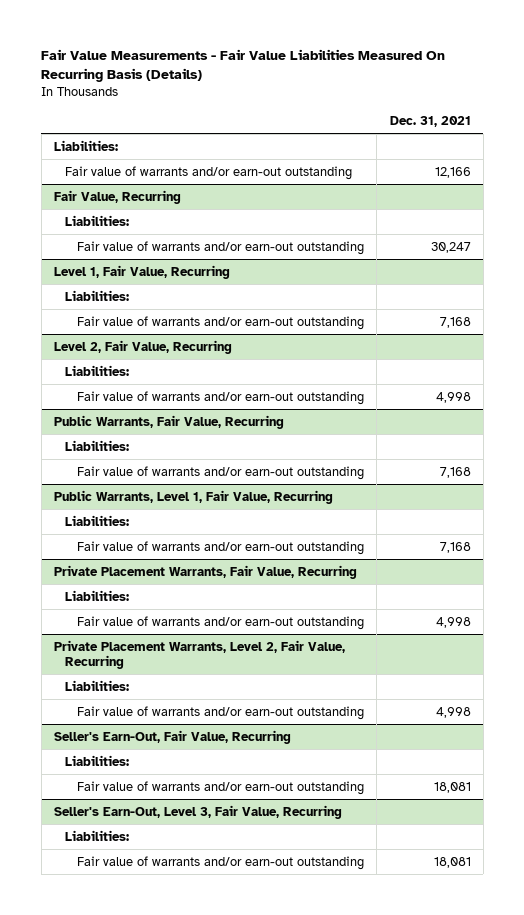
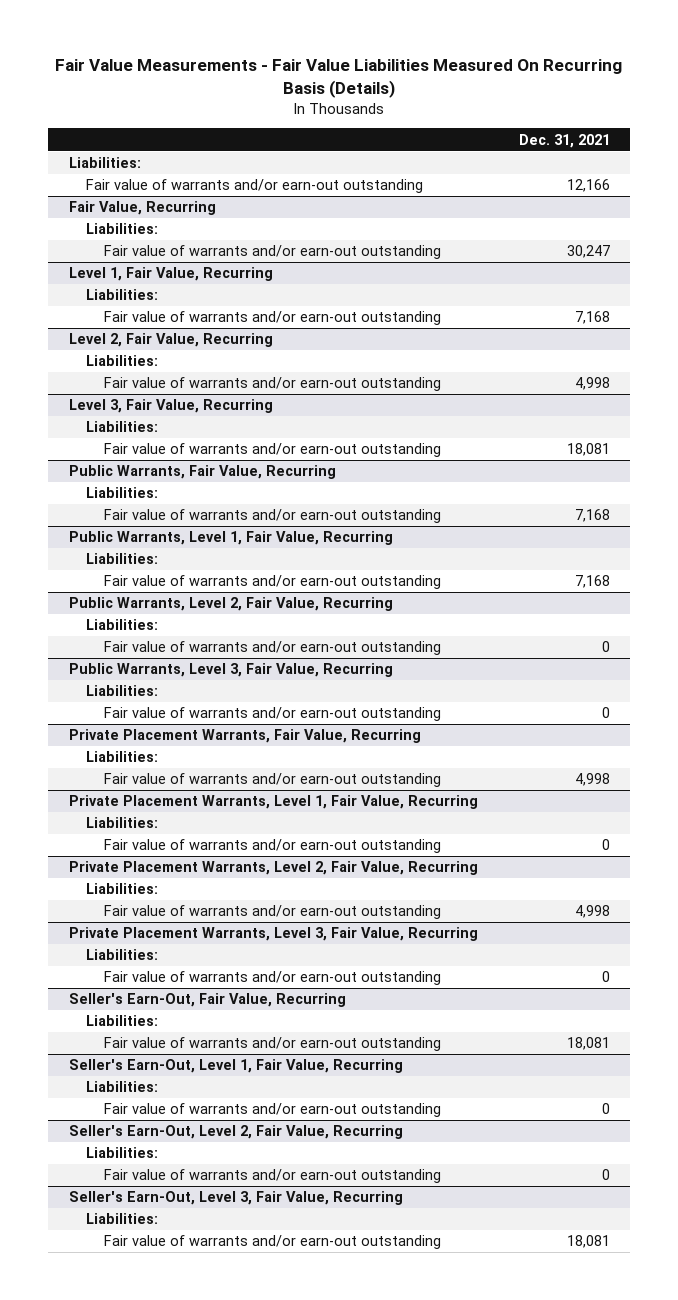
none -> [68,399,273,414] Level 3, Fair Value, Recurring
none -> [86,421,159,433] Liabilities:
none -> [104,443,442,458] Fair value of warrants and/or earn-out outstanding
none -> [68,597,393,612] Public Warrants, Level 2, Fair Value, Recurring
none -> [86,619,159,631] Liabilities:
none -> [104,641,442,656] Fair value of warrants and/or earn-out outstanding
none -> [68,663,393,678] Public Warrants, Level 3, Fair Value, Recurring
none -> [86,685,159,697] Liabilities:
none -> [104,707,442,722] Fair value of warrants and/or earn-out outstanding
none -> [68,795,478,810] Private Placement Warrants, Level 1, Fair Value, Recurring
none -> [86,817,159,829] Liabilities:
none -> [104,839,442,854] Fair value of warrants and/or earn-out outstanding
none -> [68,927,478,942] Private Placement Warrants, Level 3, Fair Value, Recurring
none -> [86,949,159,961] Liabilities:
none -> [104,971,442,986] Fair value of warrants and/or earn-out outstanding
none -> [68,1059,403,1074] Seller's Earn-Out, Level 1, Fair Value, Recurring
none -> [86,1081,159,1093] Liabilities:
none -> [104,1103,442,1118] Fair value of warrants and/or earn-out outstanding
none -> [68,1125,403,1140] Seller's Earn-Out, Level 2, Fair Value, Recurring
none -> [86,1147,159,1159] Liabilities:
none -> [104,1169,442,1184] Fair value of warrants and/or earn-out outstanding

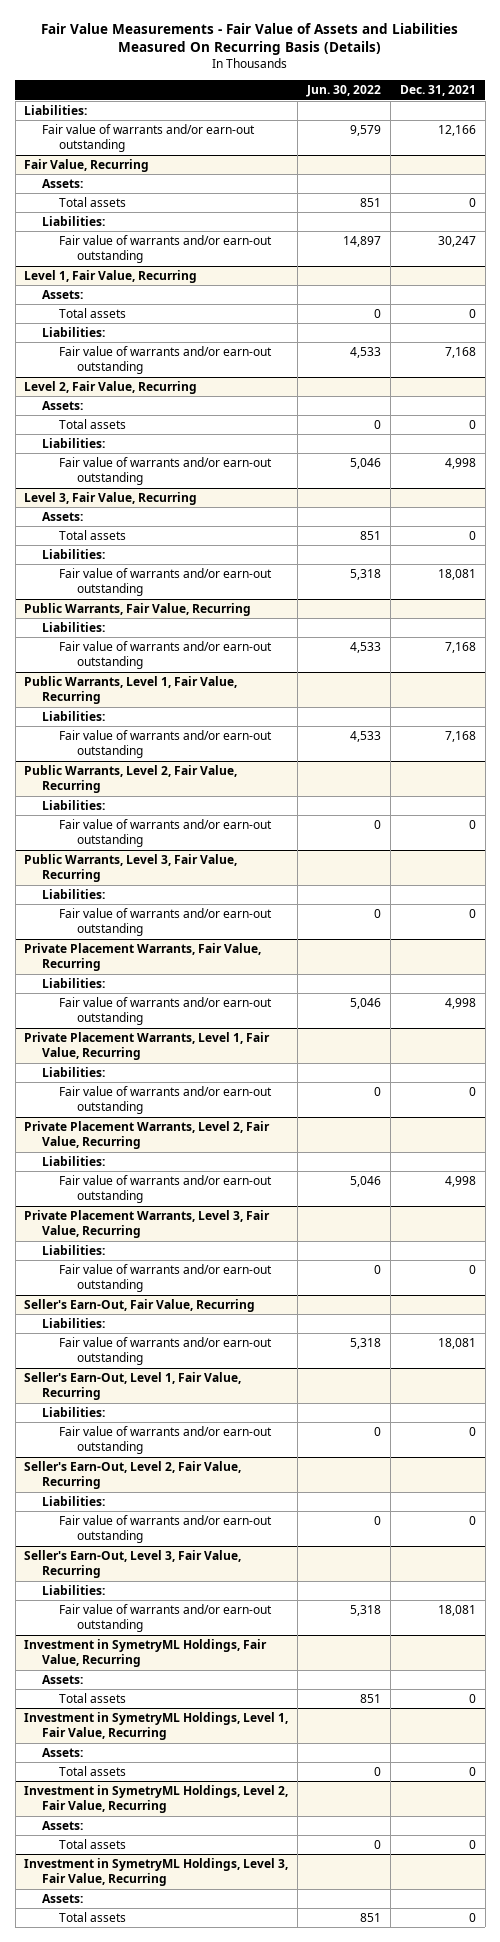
[55,58,623,98] Fair Value Measurements - Fair Value Liabilities Measured On Recurring Basis (Details) -> [41,22,459,56] Fair Value Measurements - Fair Value of Assets and Liabilities Measured On Recurring Basis (Details)
none -> [306,85,382,98] Jun. 30, 2022
none -> [41,178,83,188] Assets:
none -> [59,196,127,207] Total assets
none -> [41,289,83,299] Assets:
none -> [59,307,127,318] Total assets
none -> [41,400,83,410] Assets:
none -> [59,418,127,429] Total assets
none -> [41,511,83,521] Assets:
none -> [59,529,127,540] Total assets
none -> [24,1638,268,1668] Investment in SymetryML Holdings, Fair Value, Recurring
none -> [41,1674,83,1684] Assets:
none -> [59,1692,127,1703] Total assets
none -> [24,1711,289,1741] Investment in SymetryML Holdings, Level 1, Fair Value, Recurring
none -> [41,1747,83,1757] Assets:
none -> [59,1765,127,1776] Total assets
none -> [24,1784,289,1814] Investment in SymetryML Holdings, Level 2, Fair Value, Recurring
none -> [41,1820,83,1830] Assets:
none -> [59,1838,127,1849] Total assets
none -> [24,1857,289,1887] Investment in SymetryML Holdings, Level 3, Fair Value, Recurring
none -> [41,1893,83,1903] Assets:
none -> [59,1911,127,1922] Total assets

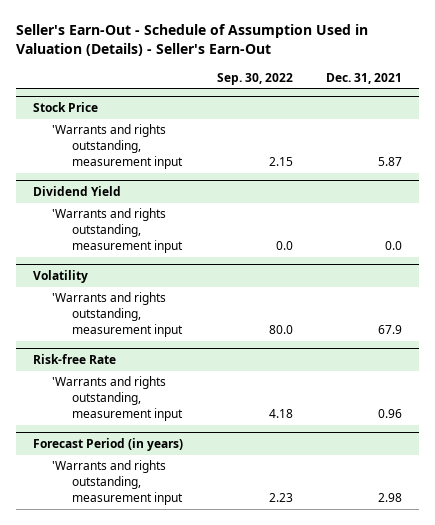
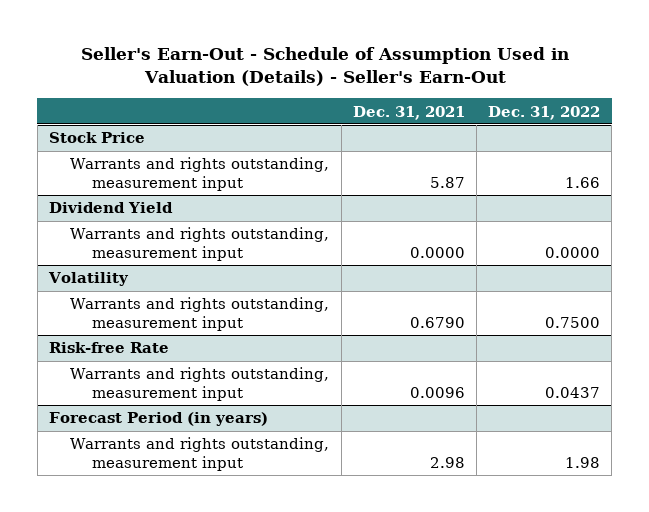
[216,72,293,85] Sep. 30, 2022 -> none
none -> [488,105,601,120] Dec. 31, 2022
[52,124,183,170] 'Warrants and rights outstanding, measurement input -> [70,157,330,192] Warrants and rights outstanding, measurement input
[52,208,183,254] 'Warrants and rights outstanding, measurement input -> [70,227,330,262] Warrants and rights outstanding, measurement input
[385,241,403,251] 0.0 -> [409,247,465,259] 0.0000
[52,292,183,338] 'Warrants and rights outstanding, measurement input -> [70,297,330,332] Warrants and rights outstanding, measurement input
[378,325,403,335] 67.9 -> [409,317,465,329] 0.6790
[52,376,183,422] 'Warrants and rights outstanding, measurement input -> [70,367,330,402] Warrants and rights outstanding, measurement input
[378,409,403,419] 0.96 -> [409,387,465,399] 0.0096
[52,460,183,506] 'Warrants and rights outstanding, measurement input -> [70,437,330,472] Warrants and rights outstanding, measurement input

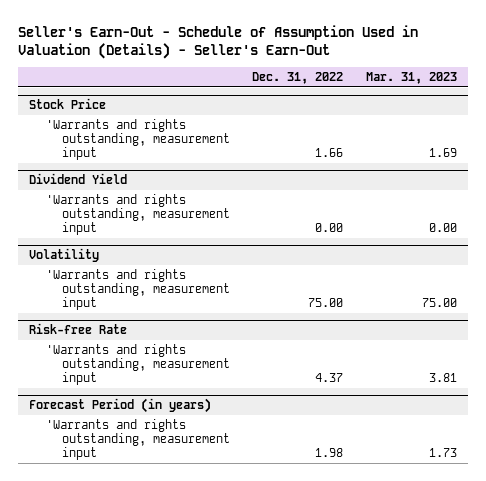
[352,105,465,120] Dec. 31, 2021 -> none
none -> [365,72,457,85] Mar. 31, 2023
[70,157,330,192] Warrants and rights outstanding, measurement input -> [45,118,230,160] 'Warrants and rights outstanding, measurement input
[70,227,330,262] Warrants and rights outstanding, measurement input -> [45,193,230,235] 'Warrants and rights outstanding, measurement input
[545,247,601,259] 0.0000 -> [315,222,344,232] 0.00
[70,297,330,332] Warrants and rights outstanding, measurement input -> [45,268,230,310] 'Warrants and rights outstanding, measurement input
[545,317,601,329] 0.7500 -> [308,297,344,307] 75.00
[70,367,330,402] Warrants and rights outstanding, measurement input -> [45,343,230,385] 'Warrants and rights outstanding, measurement input
[545,387,601,399] 0.0437 -> [315,372,344,382] 4.37
[70,437,330,472] Warrants and rights outstanding, measurement input -> [45,418,230,460] 'Warrants and rights outstanding, measurement input

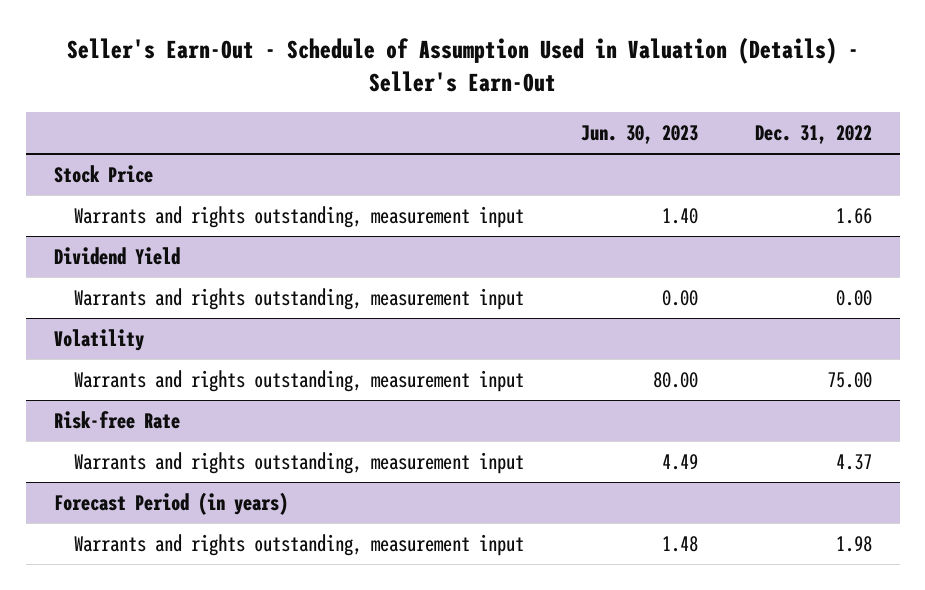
[365,72,457,85] Mar. 31, 2023 -> none
none -> [580,125,698,145] Jun. 30, 2023
[45,118,230,160] 'Warrants and rights outstanding, measurement input -> [73,205,524,228] Warrants and rights outstanding, measurement input
[45,193,230,235] 'Warrants and rights outstanding, measurement input -> [73,287,524,310] Warrants and rights outstanding, measurement input
[45,268,230,310] 'Warrants and rights outstanding, measurement input -> [73,369,524,392] Warrants and rights outstanding, measurement input
[45,343,230,385] 'Warrants and rights outstanding, measurement input -> [73,451,524,474] Warrants and rights outstanding, measurement input
[45,418,230,460] 'Warrants and rights outstanding, measurement input -> [73,533,524,556] Warrants and rights outstanding, measurement input

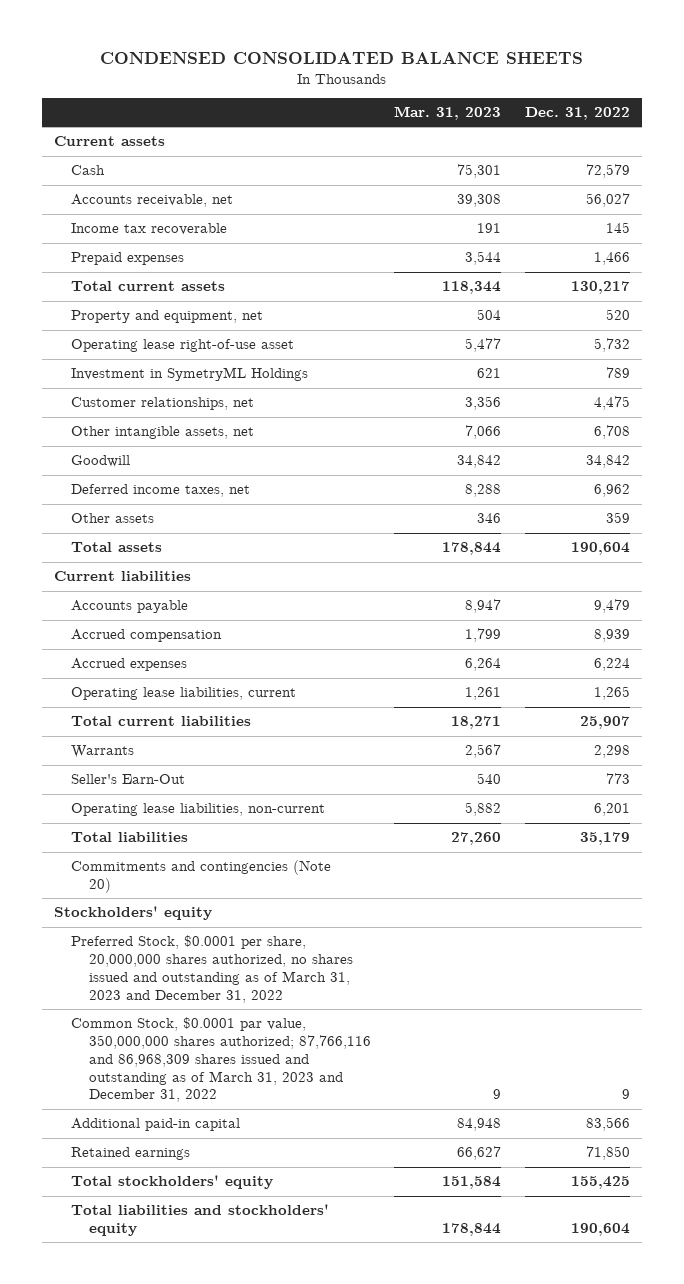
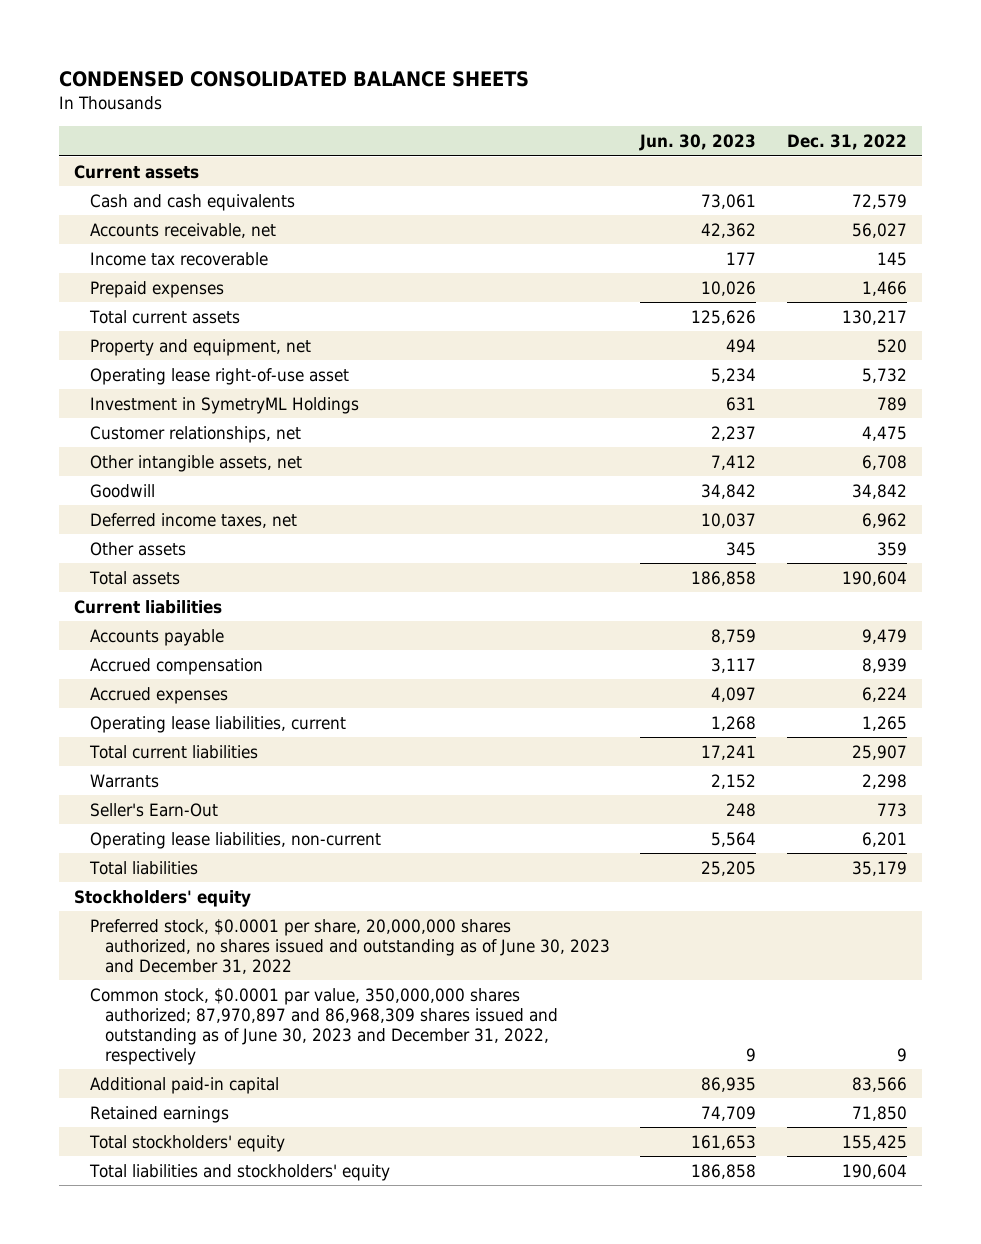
[394,106,502,121] Mar. 31, 2023 -> none
none -> [639,134,757,152] Jun. 30, 2023
[71,165,106,176] Cash -> [89,193,295,211] Cash and cash equivalents
[71,860,332,894] Commitments and contingencies (Note 20) -> none
[71,935,353,1003] Preferred Stock, $0.0001 per share, 20,000,000 shares authorized, no shares issued and outstanding as of March 31, 2023 and December 31, 2022 -> [89,918,610,974] Preferred stock, $0.0001 per share, 20,000,000 shares authorized, no shares issued and outstanding as of June 30, 2023 and December 31, 2022
[71,1017,371,1103] Common Stock, $0.0001 par value, 350,000,000 shares authorized; 87,766,116 and 86,968,309 shares issued and outstanding as of March 31, 2023 and December 31, 2022 -> [89,987,558,1065] Common stock, $0.0001 par value, 350,000,000 shares authorized; 87,970,897 and 86,968,309 shares issued and outstanding as of June 30, 2023 and December 31, 2022, respectively

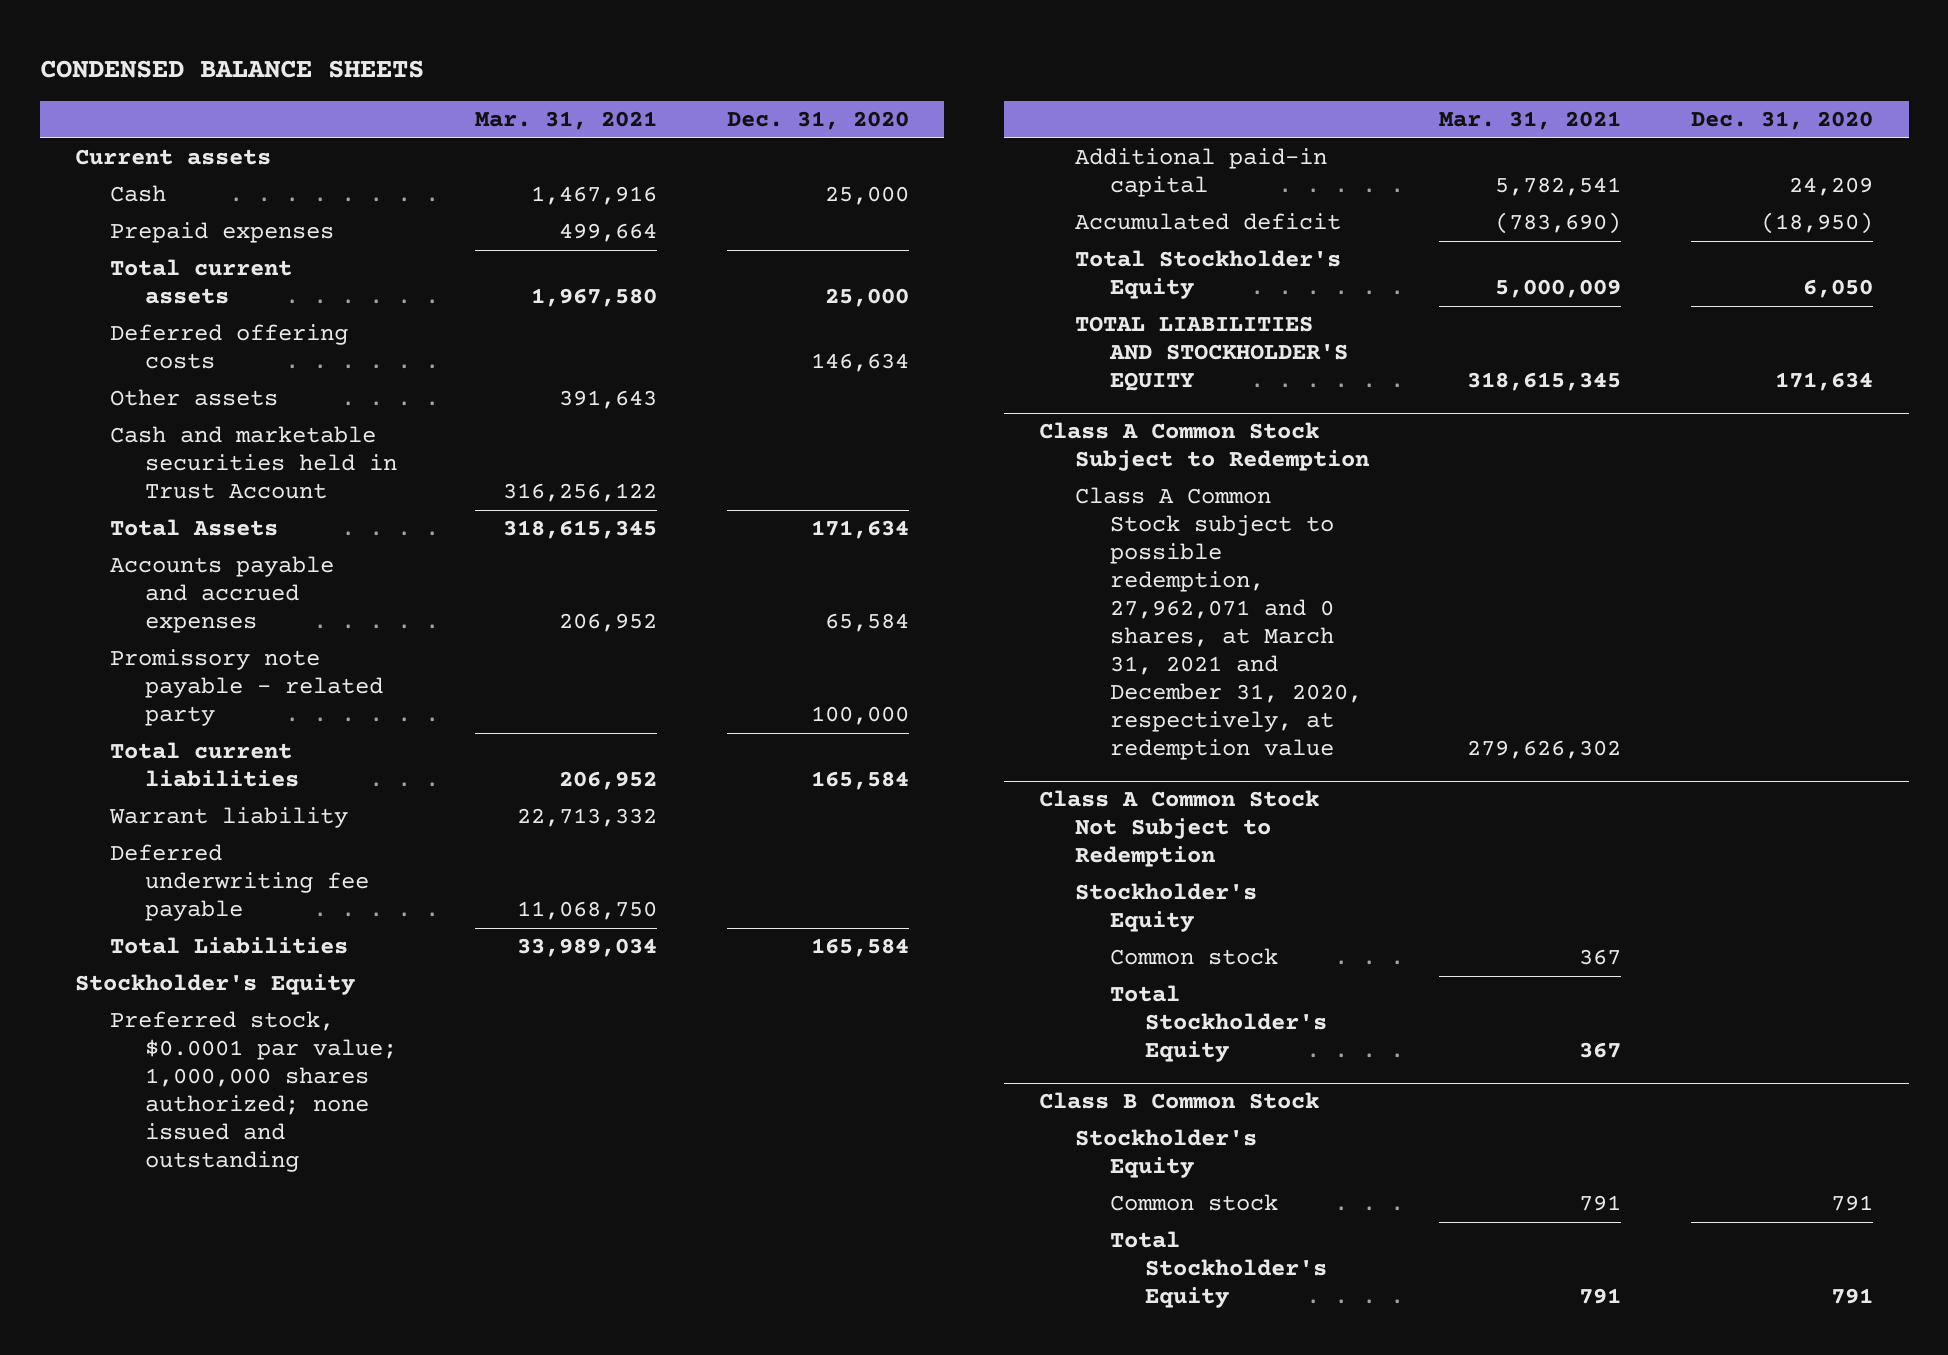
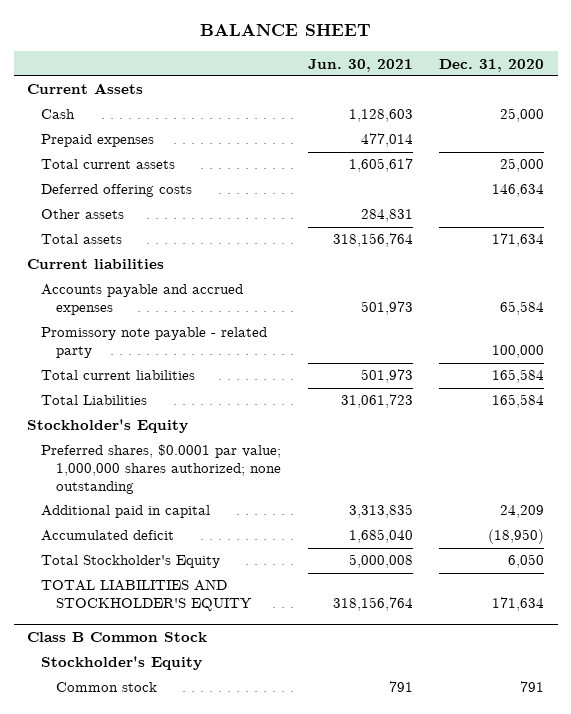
[39,60,424,79] CONDENSED BALANCE SHEETS -> [199,24,371,37] BALANCE SHEET
[474,111,657,131] Mar. 31, 2021 -> none
none -> [307,58,413,72] Jun. 30, 2021
[74,149,271,166] Current assets -> [26,83,143,95] Current Assets
[110,426,398,500] Cash and marketable securities held in Trust Account -> none
[110,519,279,537] Total Assets -> [41,234,123,245] Total assets
none -> [26,259,164,270] Current liabilities
[109,807,349,829] Warrant liability -> none
[110,844,370,922] Deferred underwriting fee payable -> none
[110,1011,398,1173] Preferred stock, $0.0001 par value; 1,000,000 shares authorized; none issued and outstanding -> [41,444,282,495] Preferred shares, $0.0001 par value; 1,000,000 shares authorized; none outstanding
[1074,148,1327,198] Additional paid-in capital -> [41,505,211,519] Additional paid in capital
[1039,422,1370,472] Class A Common Stock Subject to Redemption -> none
[1074,487,1362,761] Class A Common Stock subject to possible redemption, 27,962,071 and 0 shares, at March 31, 2021 and December 31, 2020, respectively, at redemption value -> none
[1039,790,1320,868] Class A Common Stock Not Subject to Redemption -> none
[1074,883,1257,933] Stockholder's Equity -> none
[1109,948,1278,966] Common stock -> none
[1109,985,1328,1063] Total Stockholder's Equity -> none
[1109,1231,1328,1309] Total Stockholder's Equity -> none

